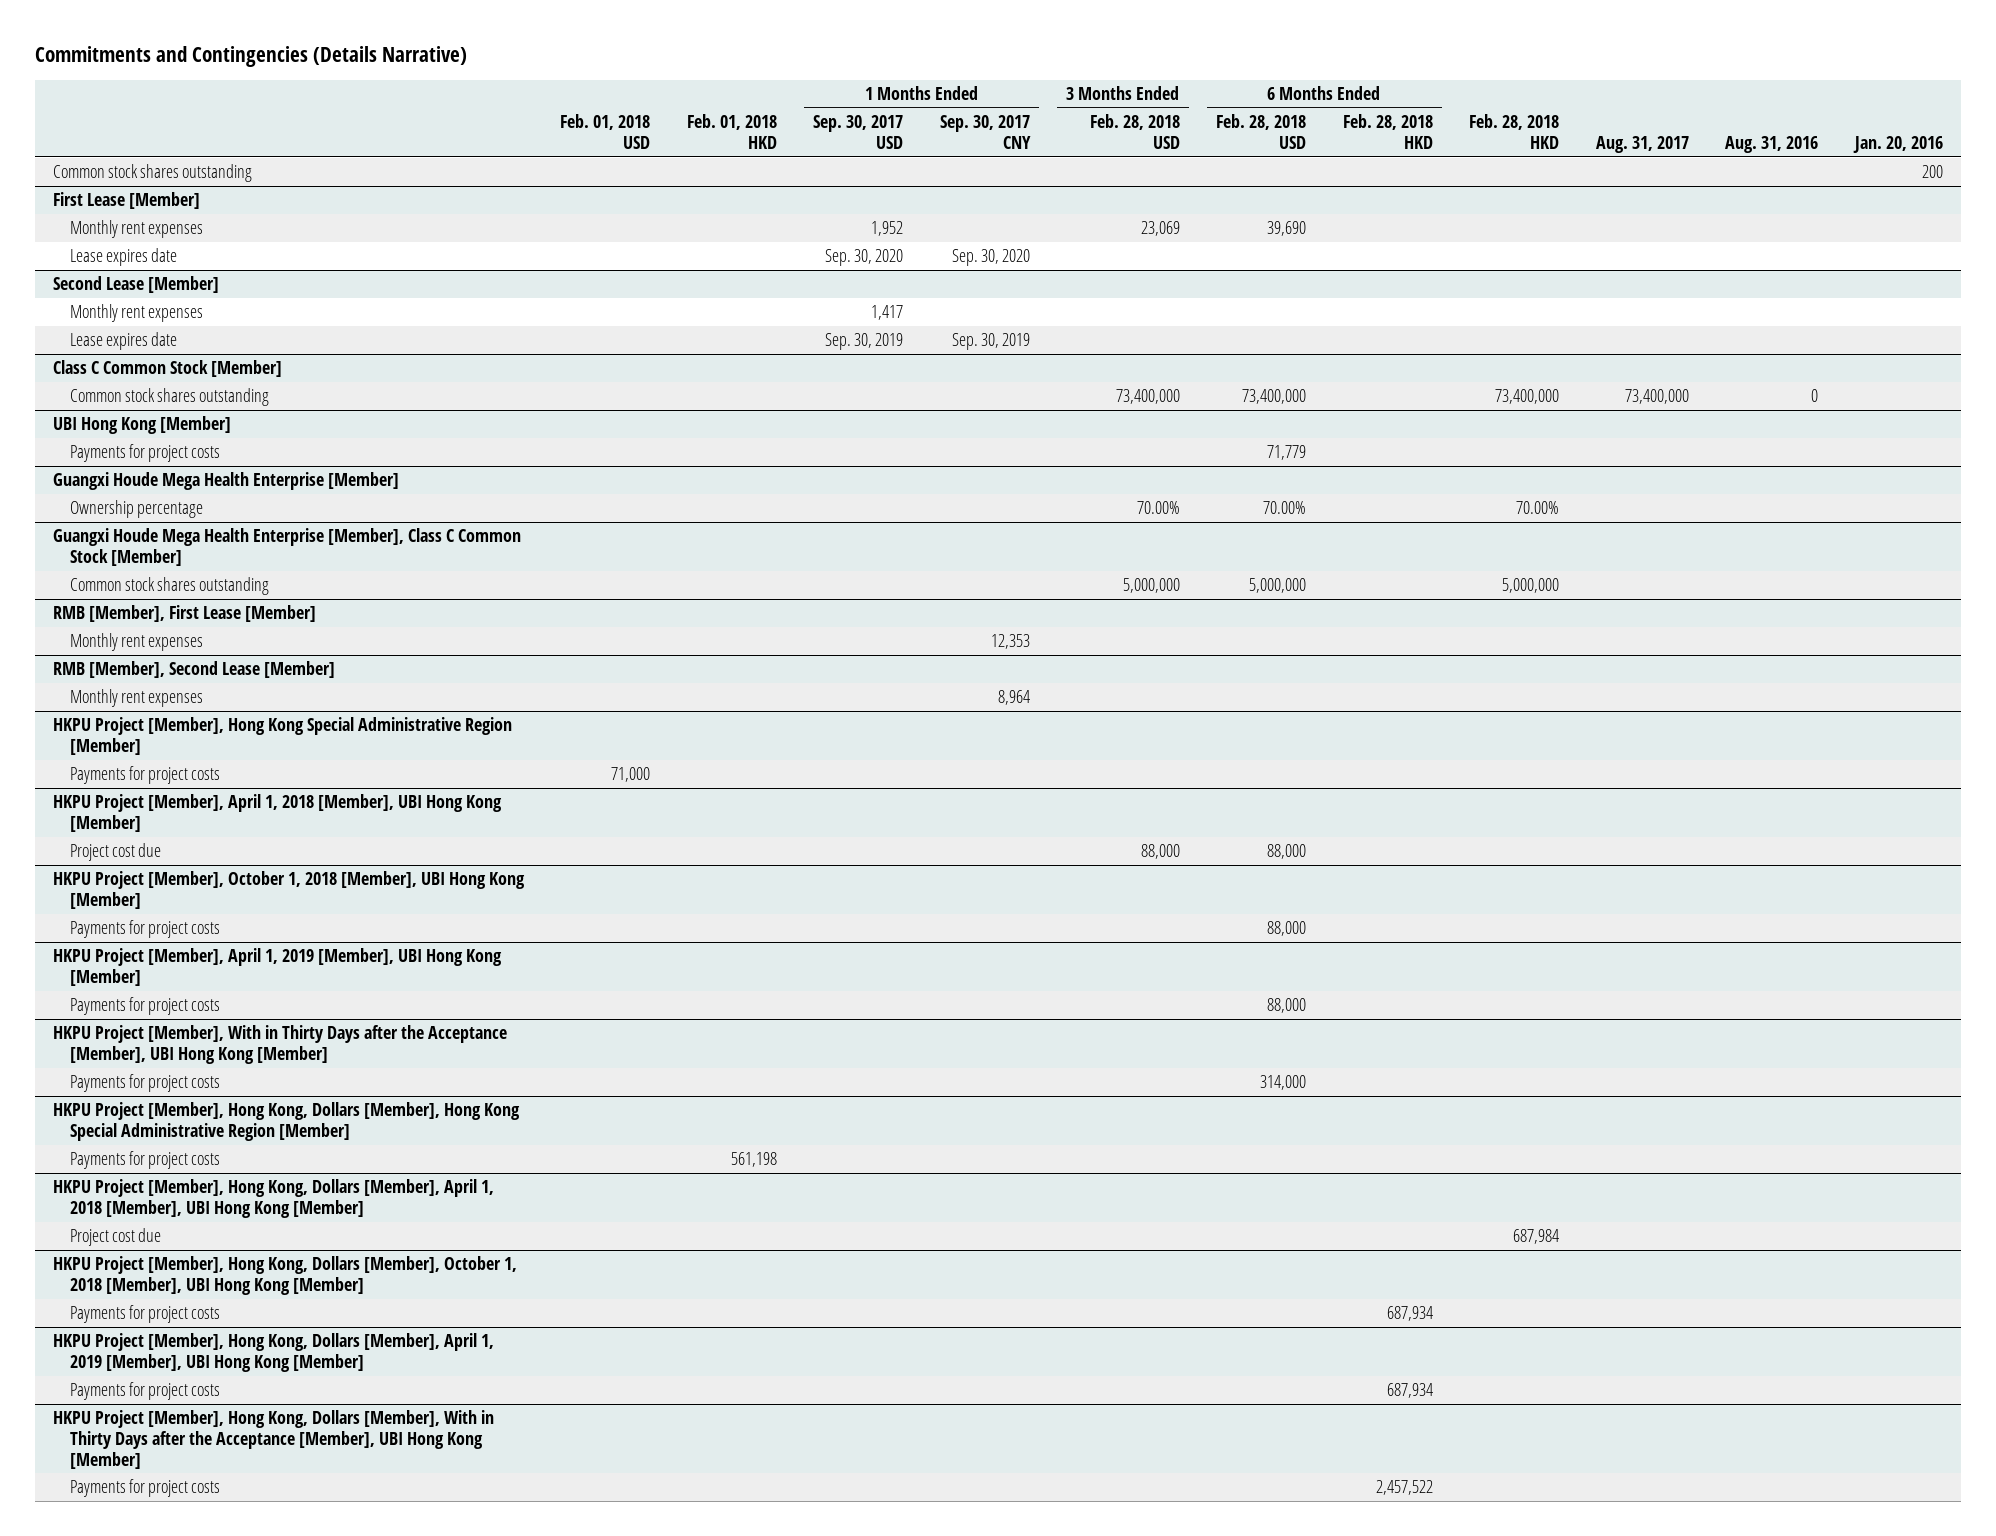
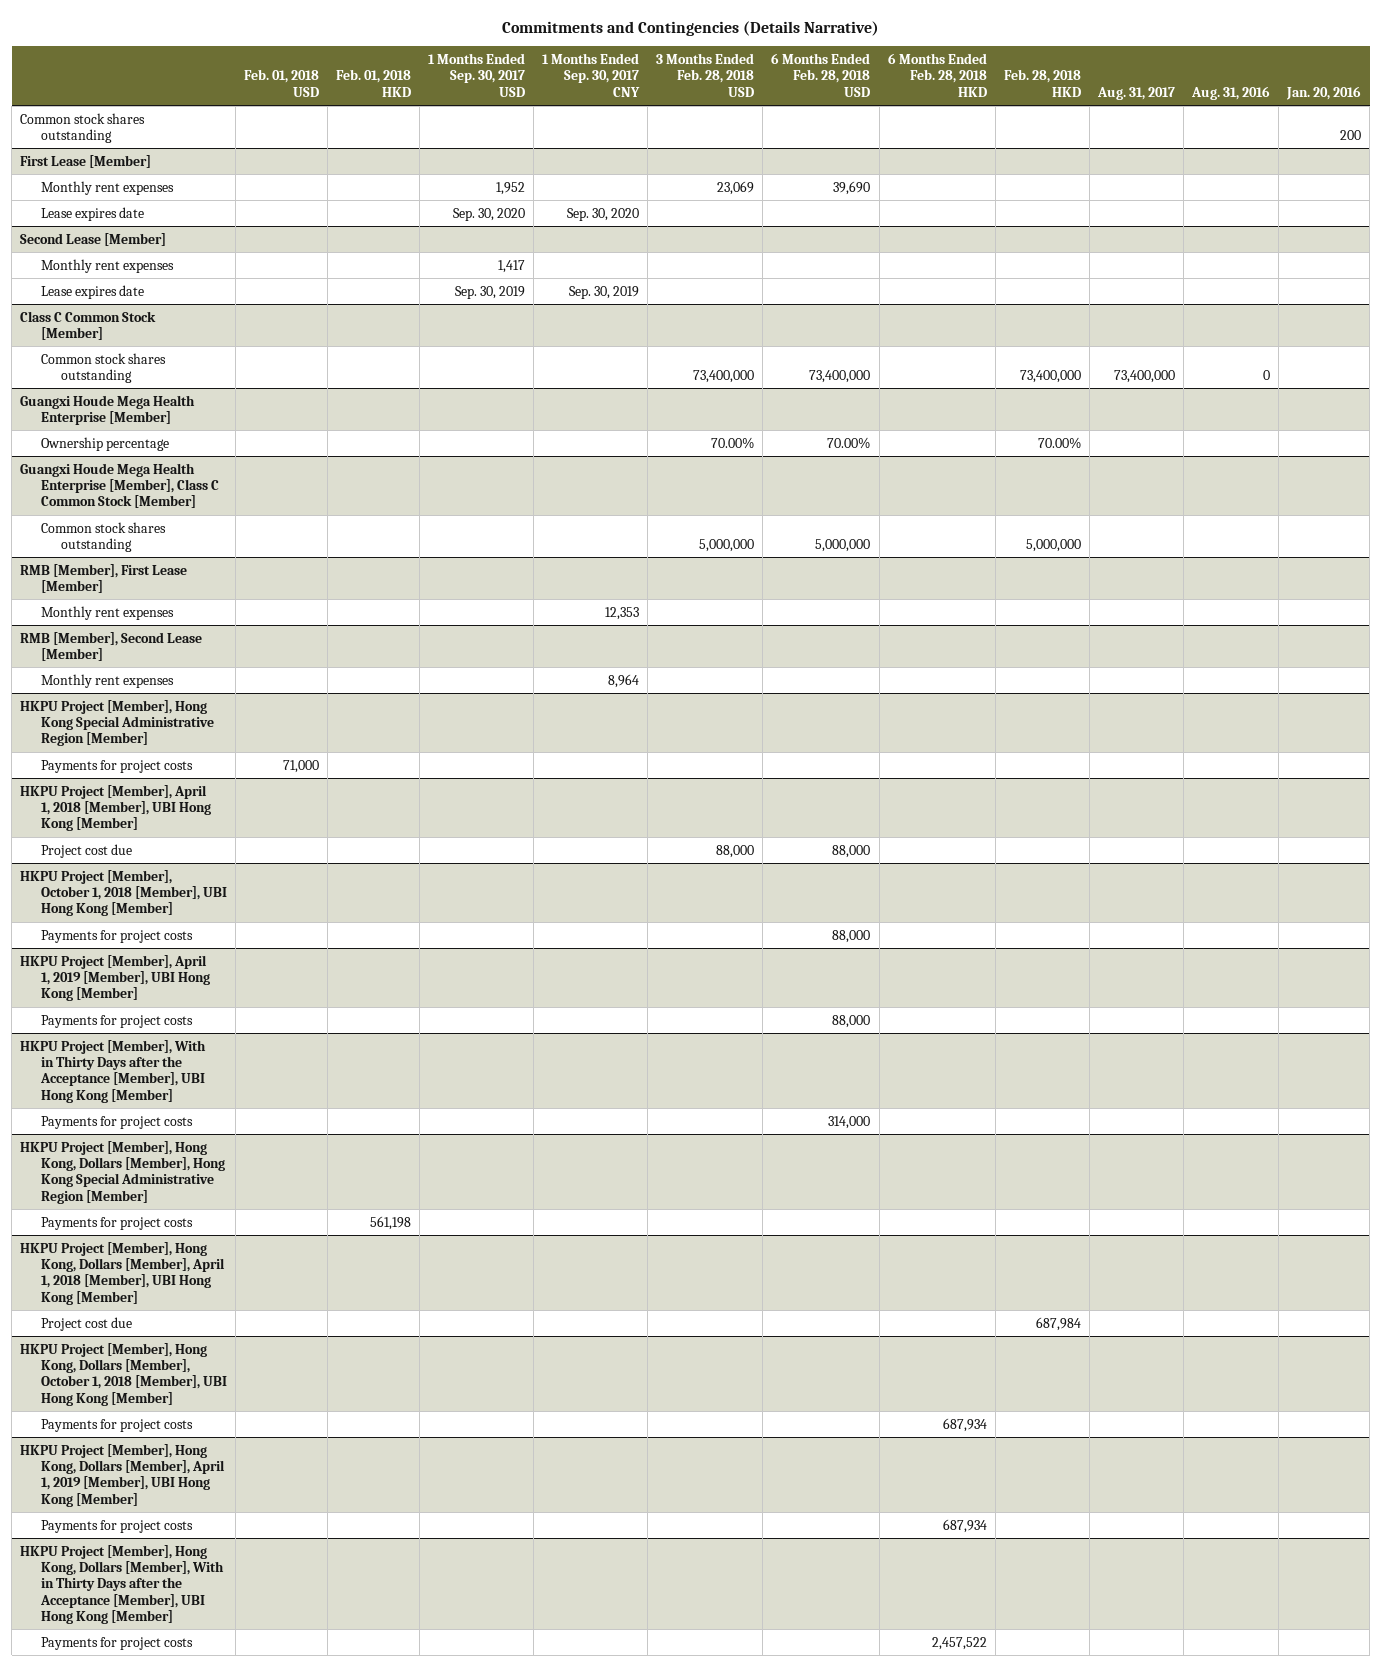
[52,416,231,435] UBI Hong Kong [Member] -> none
[69,444,220,463] Payments for project costs -> none

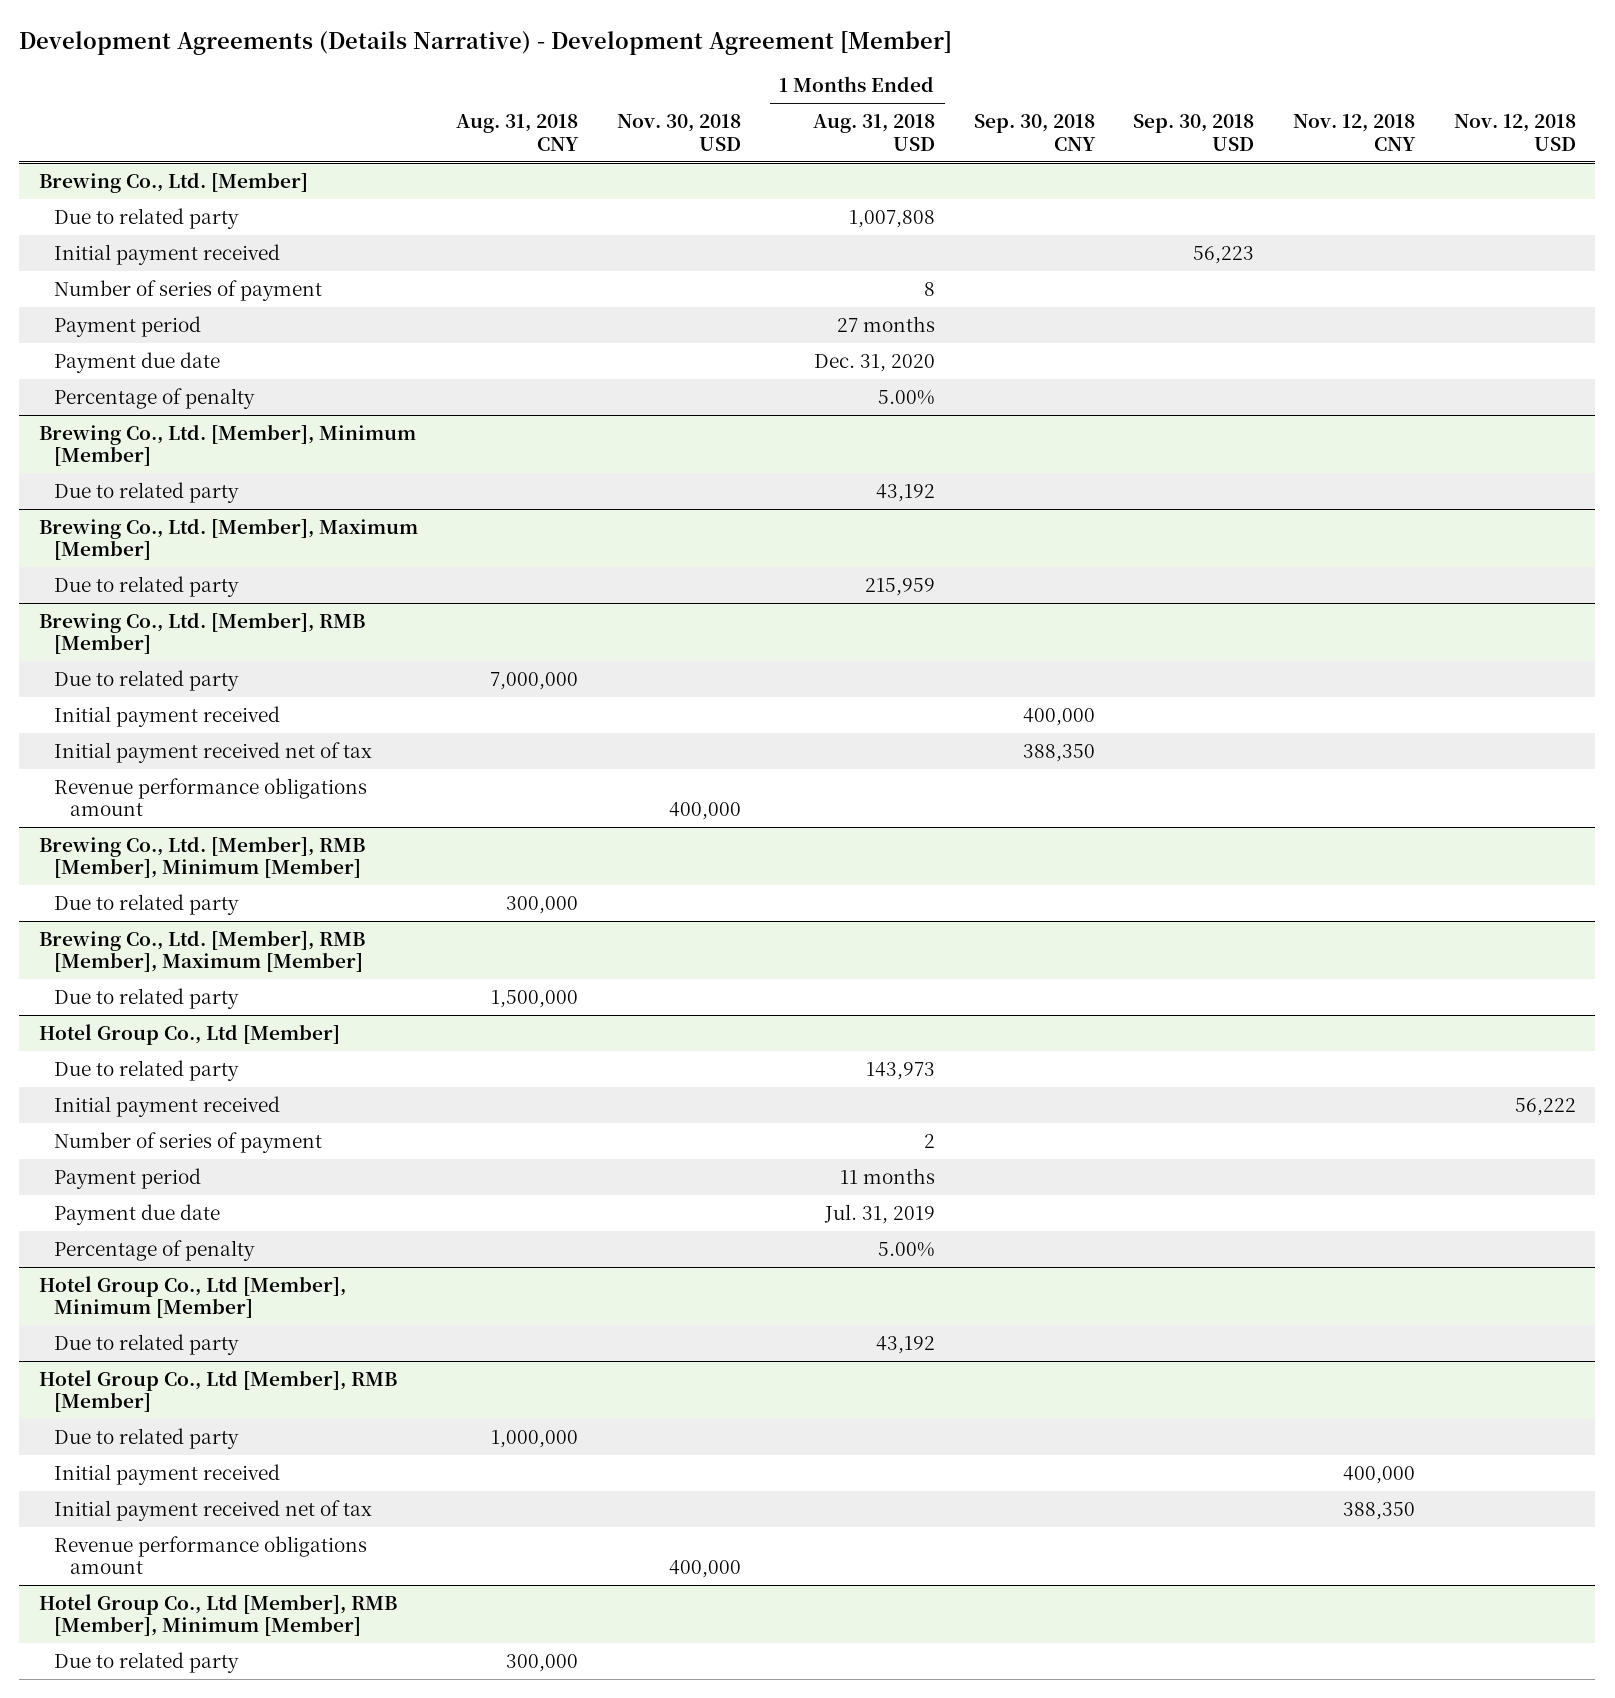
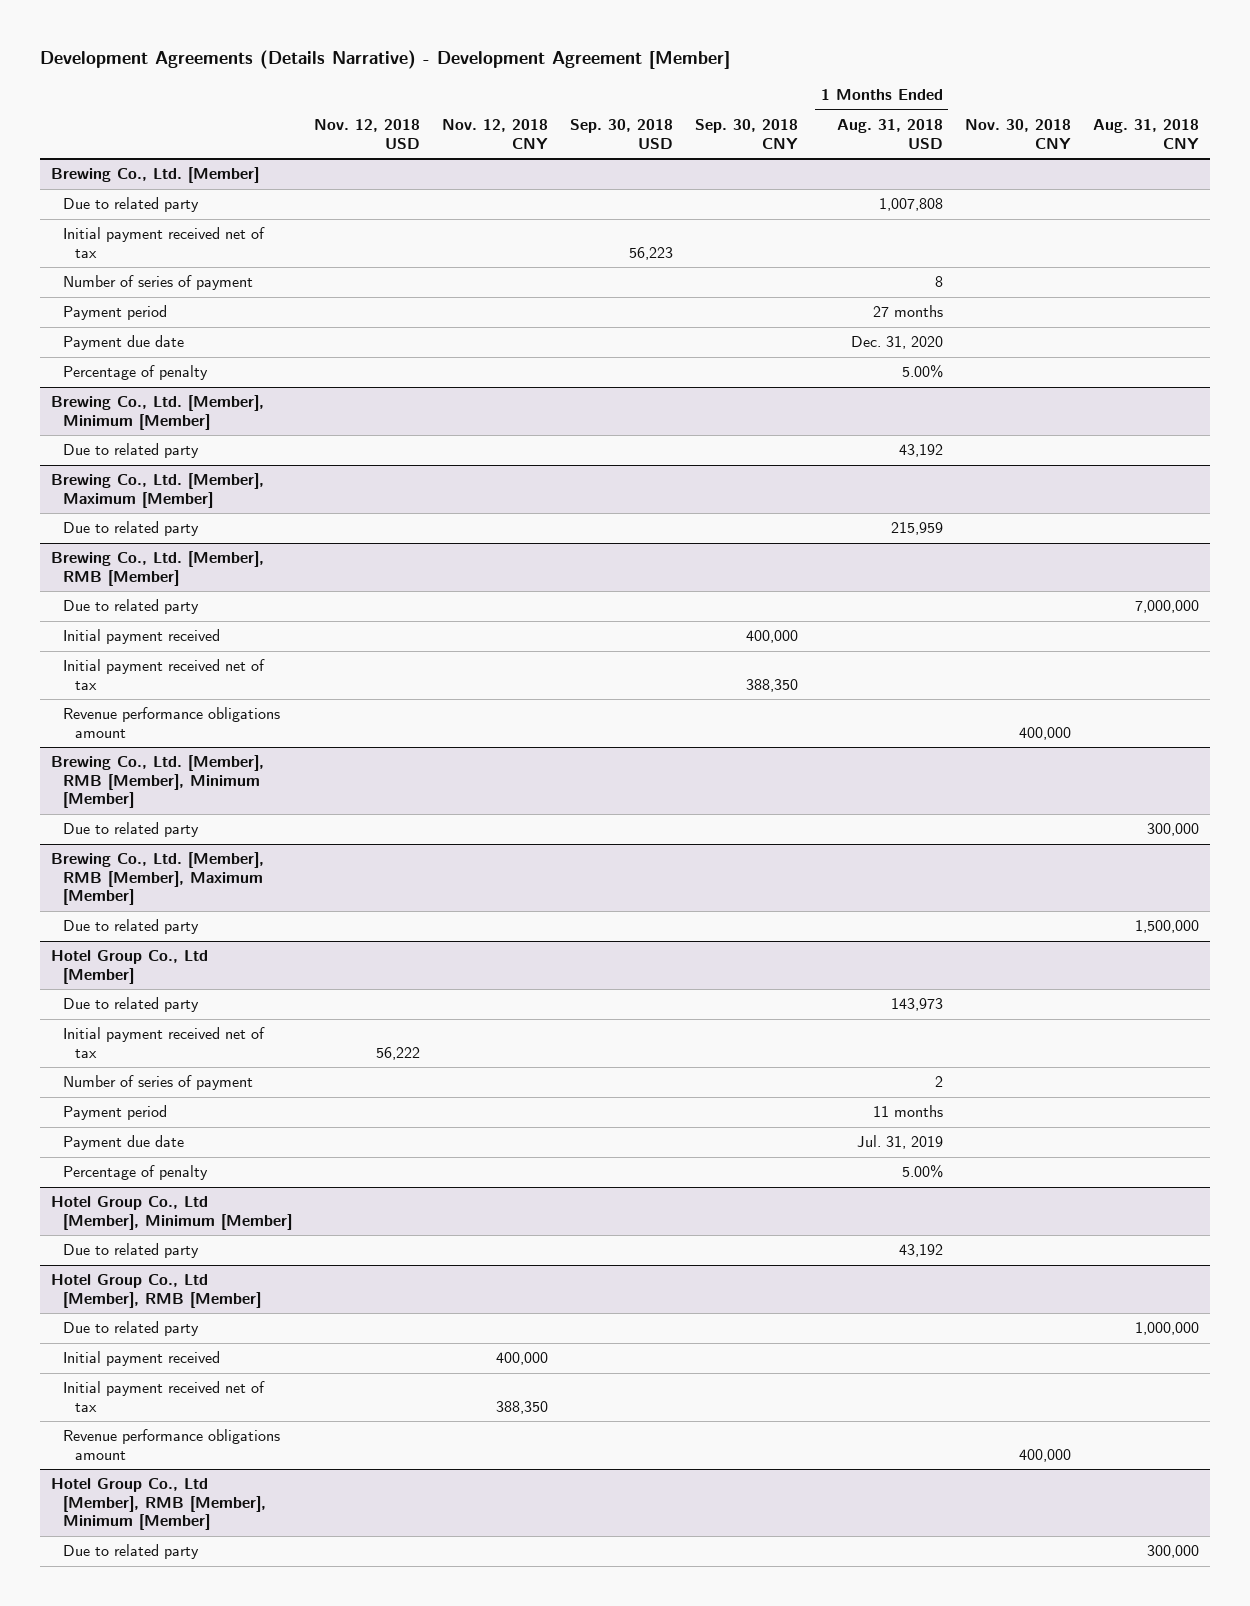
[617,114,742,151] Nov. 30, 2018 USD -> none
none -> [964,119,1071,149] Nov. 30, 2018 CNY
[54,243,281,265] Initial payment received -> [62,227,265,258] Initial payment received net of tax
[54,1095,281,1117] Initial payment received -> [62,1027,265,1058] Initial payment received net of tax

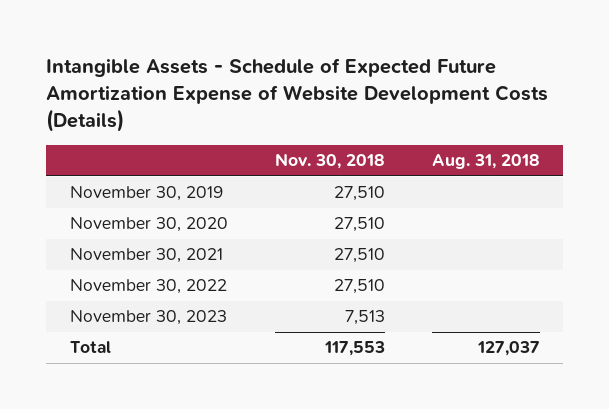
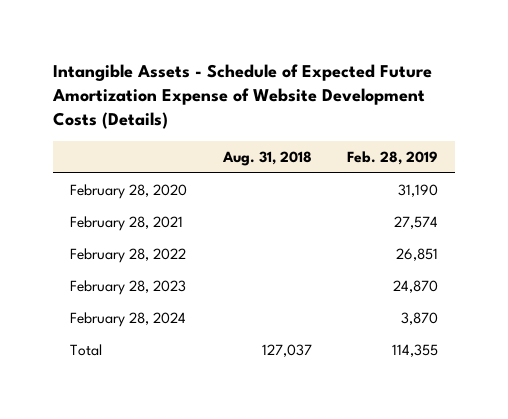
[274,153,385,170] Nov. 30, 2018 -> none
none -> [346,150,438,165] Feb. 28, 2019
[69,186,223,202] November 30, 2019 -> [70,183,188,199] February 28, 2020
[69,217,228,233] November 30, 2020 -> [70,215,184,231] February 28, 2021
[69,248,223,264] November 30, 2021 -> [70,247,187,263] February 28, 2022
[69,279,227,295] November 30, 2022 -> [70,279,187,295] February 28, 2023
[69,310,227,326] November 30, 2023 -> [70,311,187,327] February 28, 2024

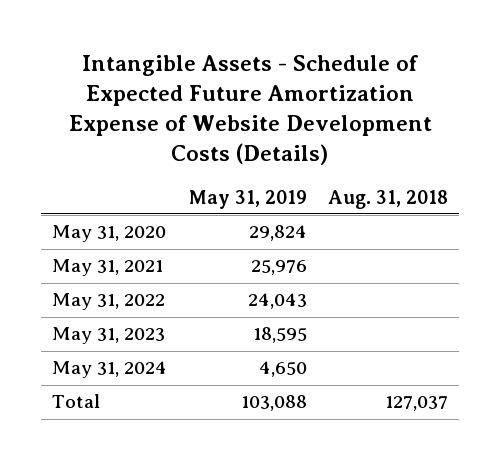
[346,150,438,165] Feb. 28, 2019 -> none
none -> [188,189,307,209] May 31, 2019
[70,183,188,199] February 28, 2020 -> [51,225,166,243] May 31, 2020
[70,215,184,231] February 28, 2021 -> [51,259,163,277] May 31, 2021
[70,247,187,263] February 28, 2022 -> [51,293,165,311] May 31, 2022
[70,279,187,295] February 28, 2023 -> [51,327,165,345] May 31, 2023
[70,311,187,327] February 28, 2024 -> [51,361,167,379] May 31, 2024

